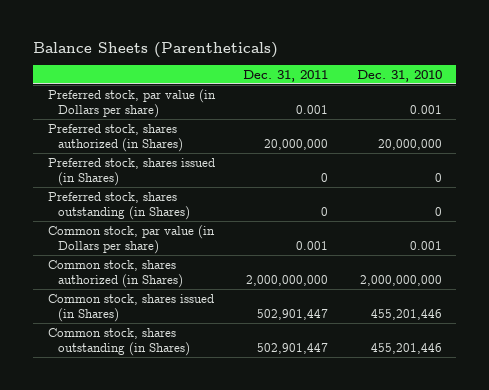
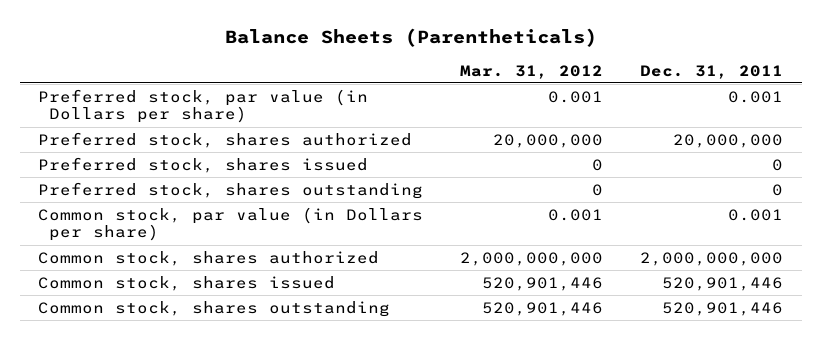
[356,69,442,82] Dec. 31, 2010 -> none
none -> [460,64,604,79] Mar. 31, 2012
[47,123,184,153] Preferred stock, shares authorized (in Shares) -> [38,131,413,148] Preferred stock, shares authorized
[47,157,215,187] Preferred stock, shares issued (in Shares) -> [38,156,369,173] Preferred stock, shares issued
[47,191,191,221] Preferred stock, shares outstanding (in Shares) -> [38,181,424,199] Preferred stock, shares outstanding
[47,259,184,289] Common stock, shares authorized (in Shares) -> [38,250,380,266] Common stock, shares authorized
[47,293,214,323] Common stock, shares issued (in Shares) -> [38,275,336,291] Common stock, shares issued
[257,309,329,321] 502,901,447 -> [662,276,784,291] 520,901,446
[47,327,191,357] Common stock, shares outstanding (in Shares) -> [38,300,391,317] Common stock, shares outstanding
[257,343,329,355] 502,901,447 -> [662,301,784,316] 520,901,446

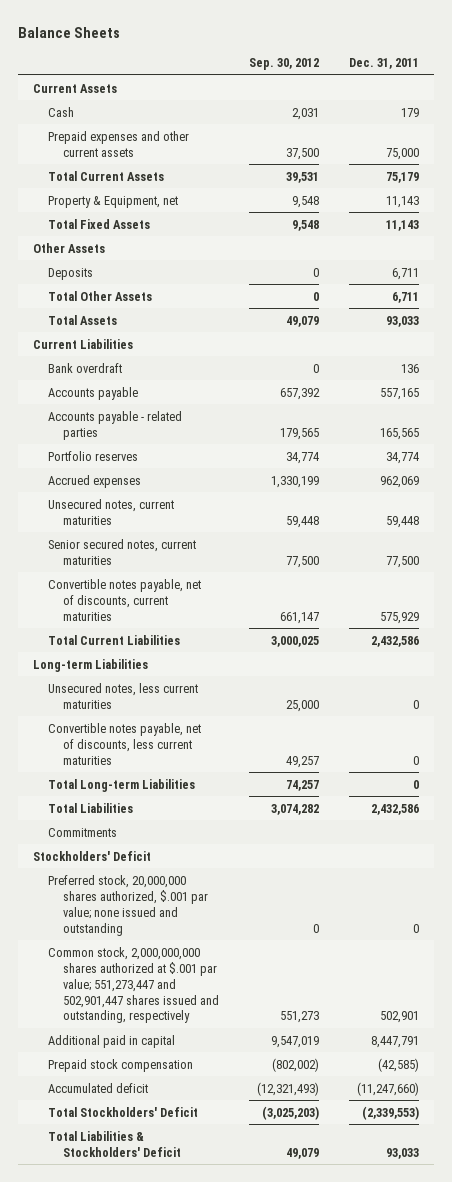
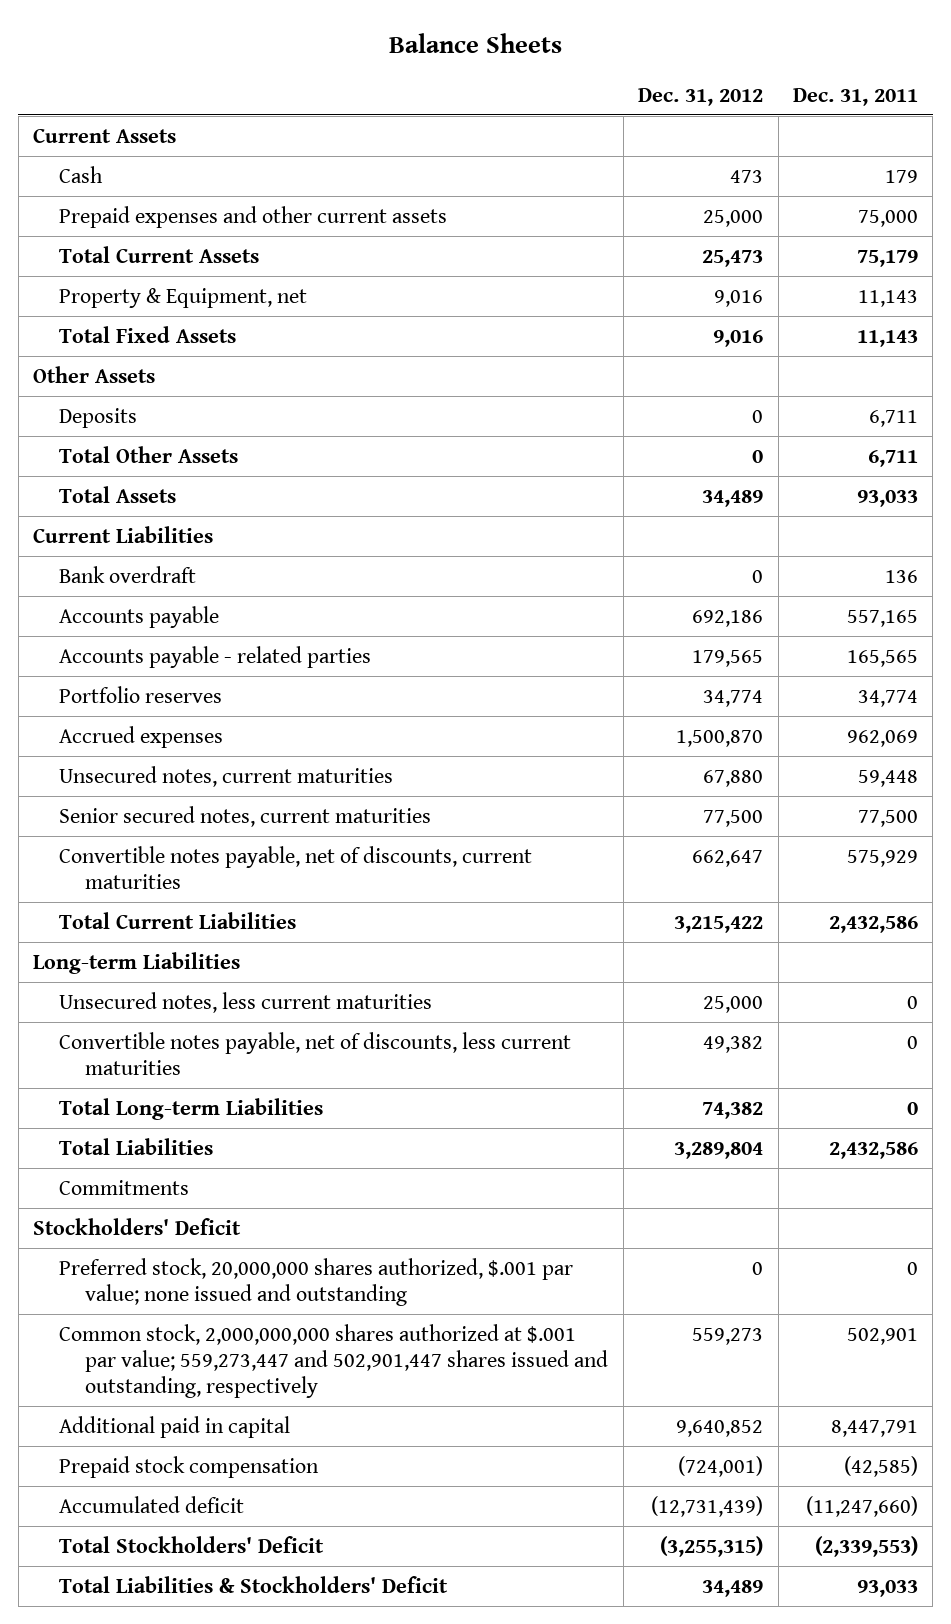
[248,58,319,71] Sep. 30, 2012 -> none
none -> [638,87,764,106] Dec. 31, 2012
[47,946,219,1024] Common stock, 2,000,000,000 shares authorized at $.001 par value; 551,273,447 and 502,901,447 shares issued and outstanding, respectively -> [59,1323,609,1398] Common stock, 2,000,000,000 shares authorized at $.001 par value; 559,273,447 and 502,901,447 shares issued and outstanding, respectively

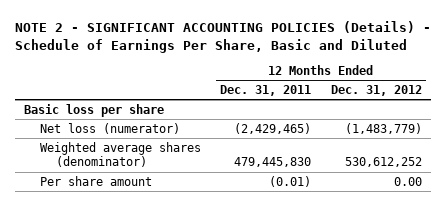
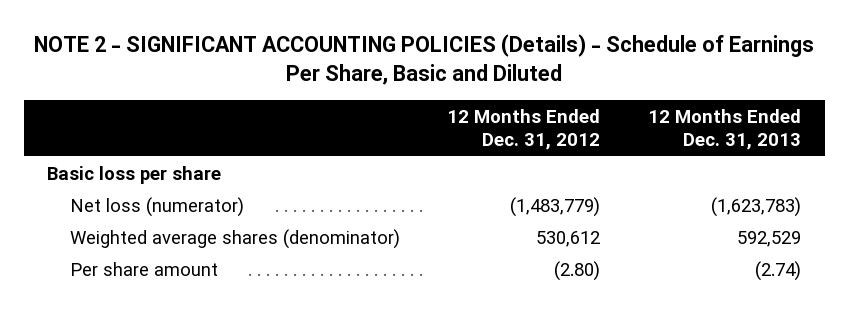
[220,84,312,96] Dec. 31, 2011 -> none
none -> [648,108,802,151] 12 Months Ended Dec. 31, 2013
[344,157,422,168] 530,612,252 -> [536,230,601,247] 530,612
[393,176,422,186] 0.00 -> [554,260,601,281] (2.80)

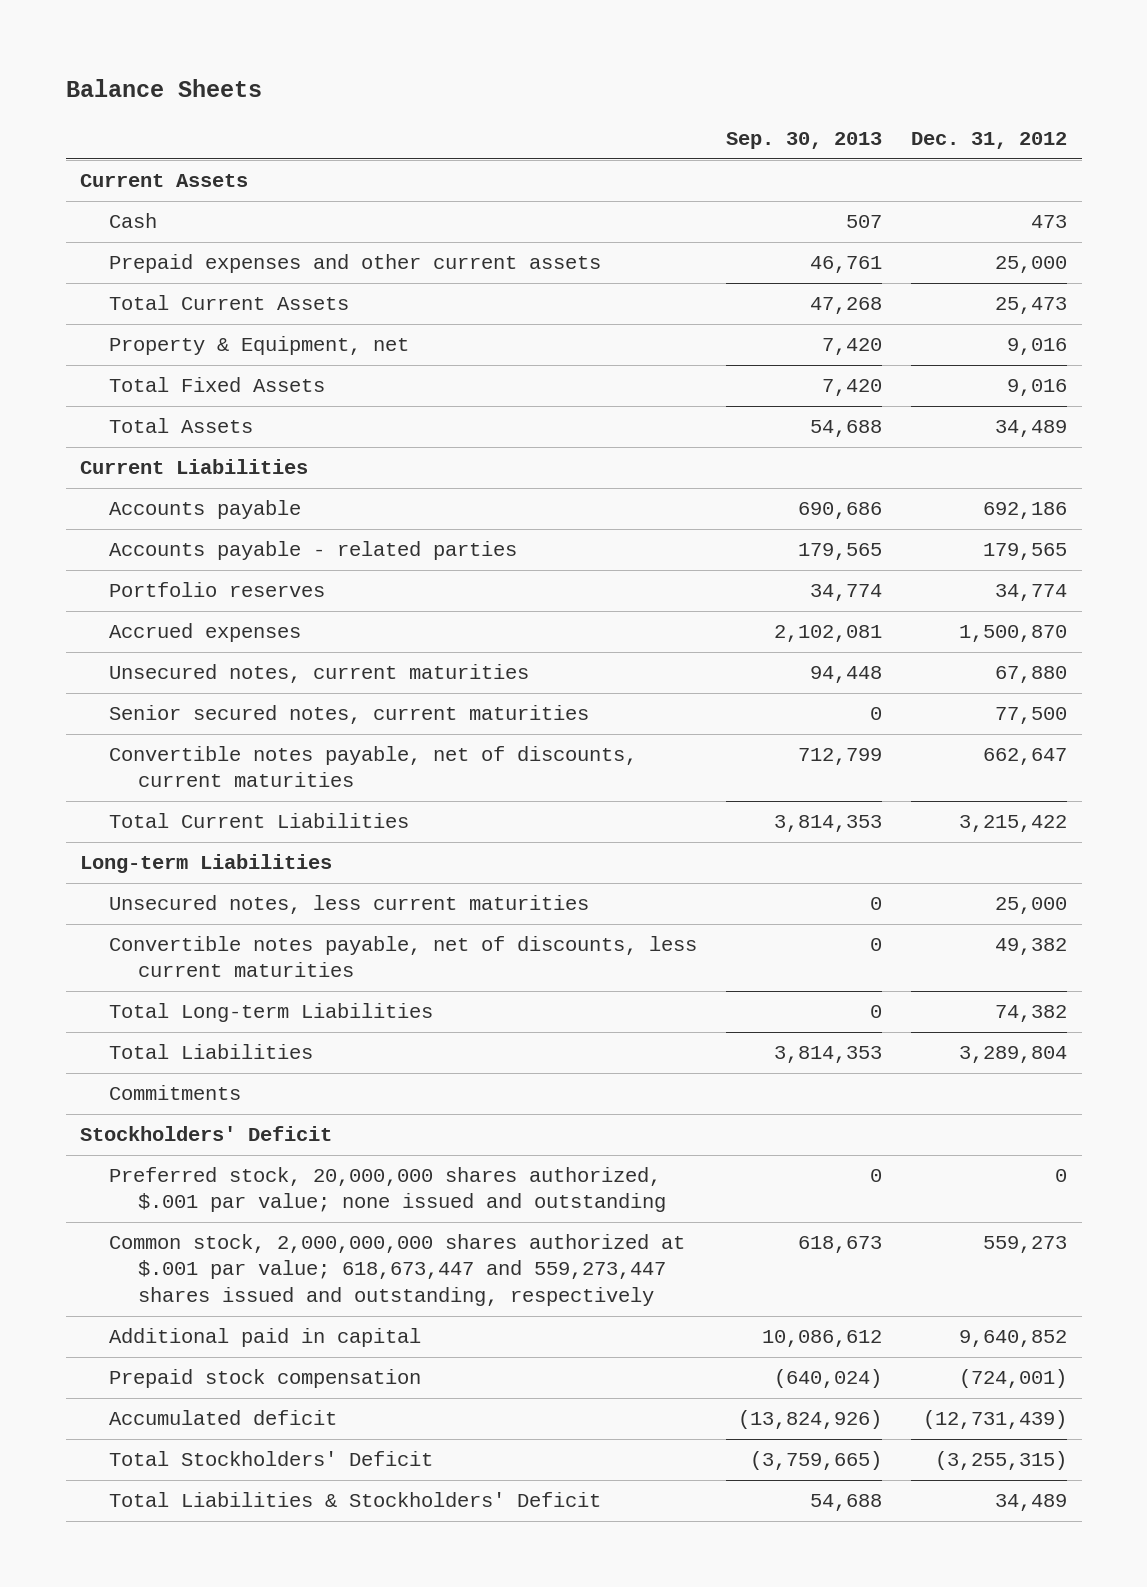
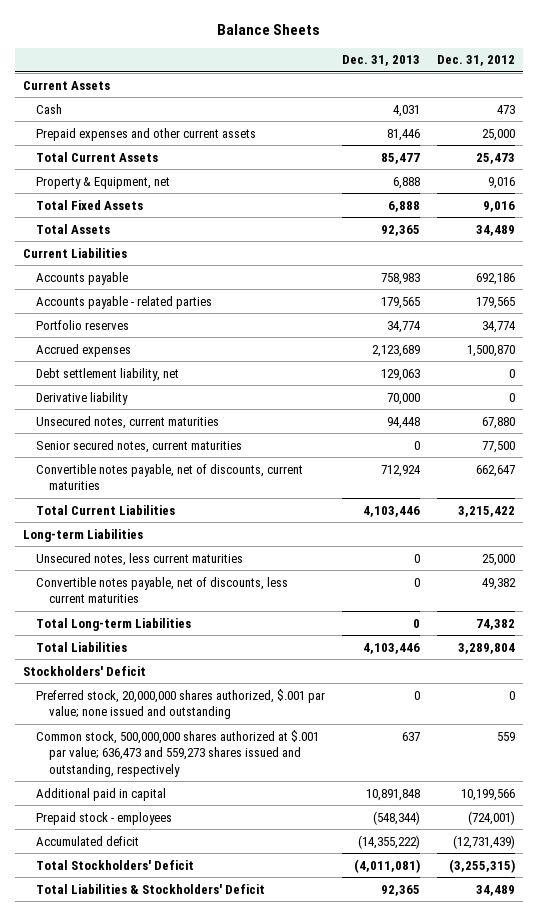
[726,131,883,149] Sep. 30, 2013 -> none
none -> [342,55,421,67] Dec. 31, 2013
none -> [36,367,180,381] Debt settlement liability, net
none -> [36,391,129,405] Derivative liability
[109,1085,242,1101] Commitments -> none
[109,1234,686,1306] Common stock, 2,000,000,000 shares authorized at $.001 par value; 618,673,447 and 559,273,447 shares issued and outstanding, respectively -> [36,729,320,777] Common stock, 500,000,000 shares authorized at $.001 par value; 636,473 and 559,273 shares issued and outstanding, respectively
[983,1236,1068,1254] 559,273 -> [496,731,515,741] 559
[959,1330,1068,1348] 9,640,852 -> [460,788,515,801] 10,199,566
[109,1369,422,1389] Prepaid stock compensation -> [36,811,173,825] Prepaid stock - employees

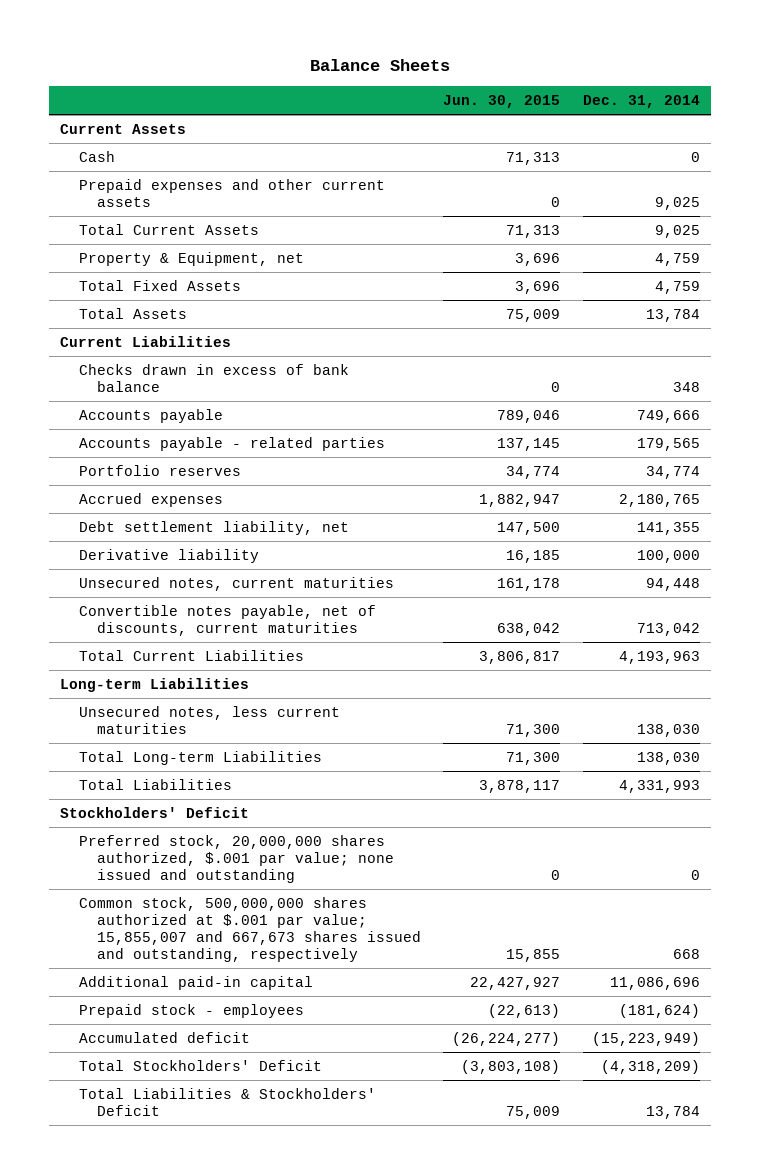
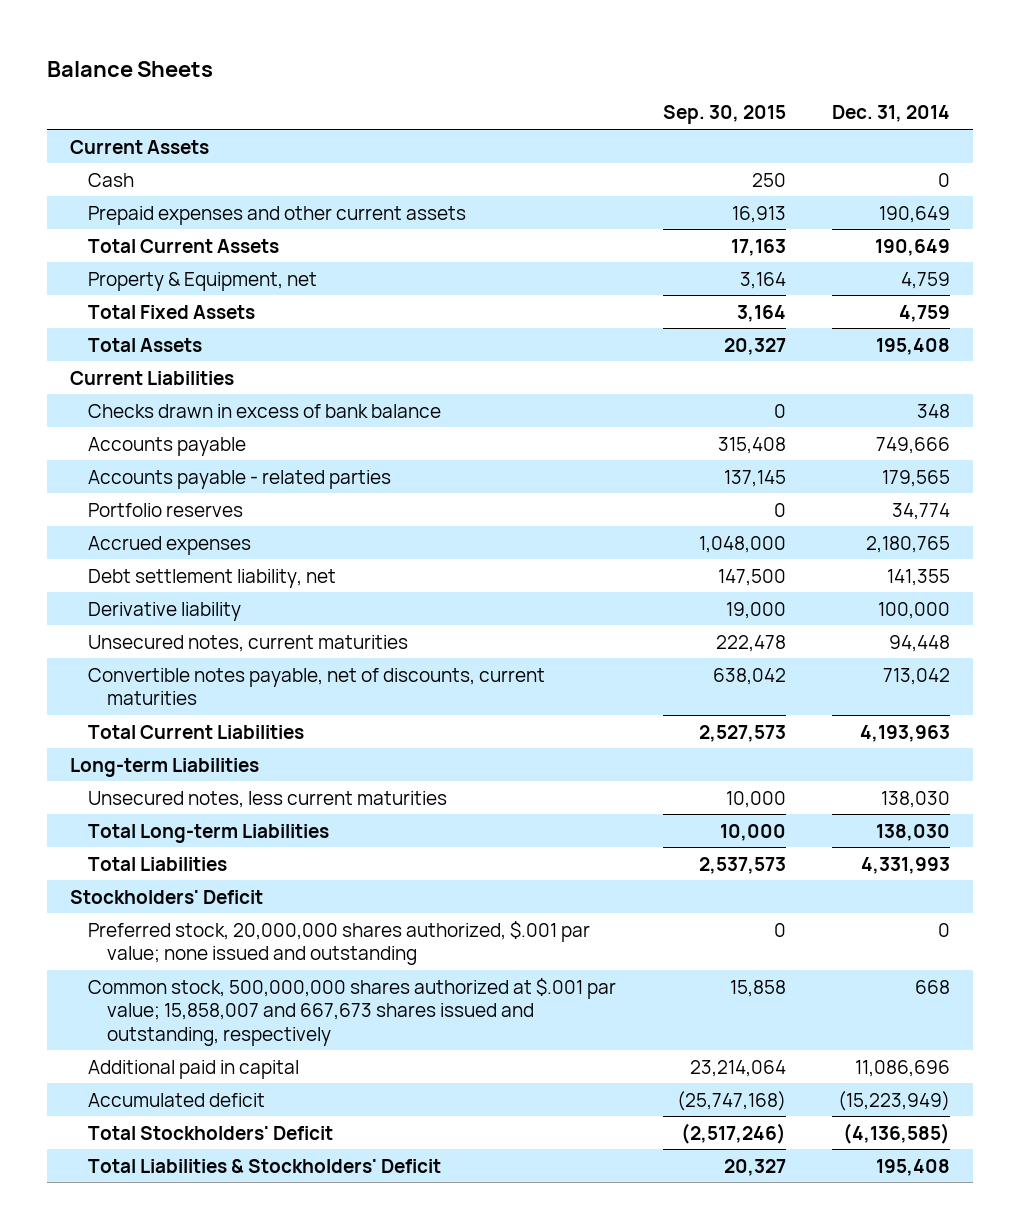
[443,94,561,108] Jun. 30, 2015 -> none
none -> [662,105,786,125] Sep. 30, 2015
[654,197,700,211] 9,025 -> [879,205,951,223] 190,649
[654,224,700,238] 9,025 -> [875,238,951,256] 190,649
[645,308,700,322] 13,784 -> [876,337,951,355] 195,408
[78,1003,304,1018] Prepaid stock - employees -> none
[78,896,422,963] Common stock, 500,000,000 shares authorized at $.001 par value; 15,855,007 and 667,673 shares issued and outstanding, respectively -> [88,977,617,1046] Common stock, 500,000,000 shares authorized at $.001 par value; 15,858,007 and 667,673 shares issued and outstanding, respectively
[78,975,313,990] Additional paid-in capital -> [88,1059,300,1079] Additional paid in capital
[600,1059,700,1074] (4,318,209) -> [843,1122,951,1144] (4,136,585)
[645,1106,700,1120] 13,784 -> [876,1158,951,1176] 195,408

